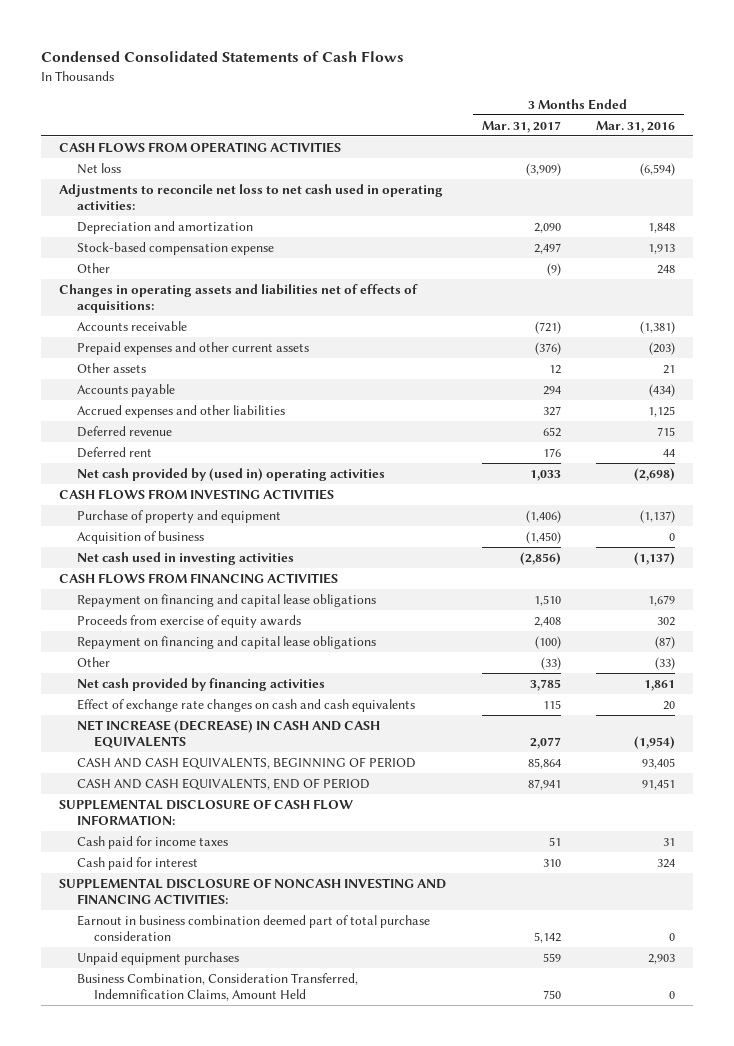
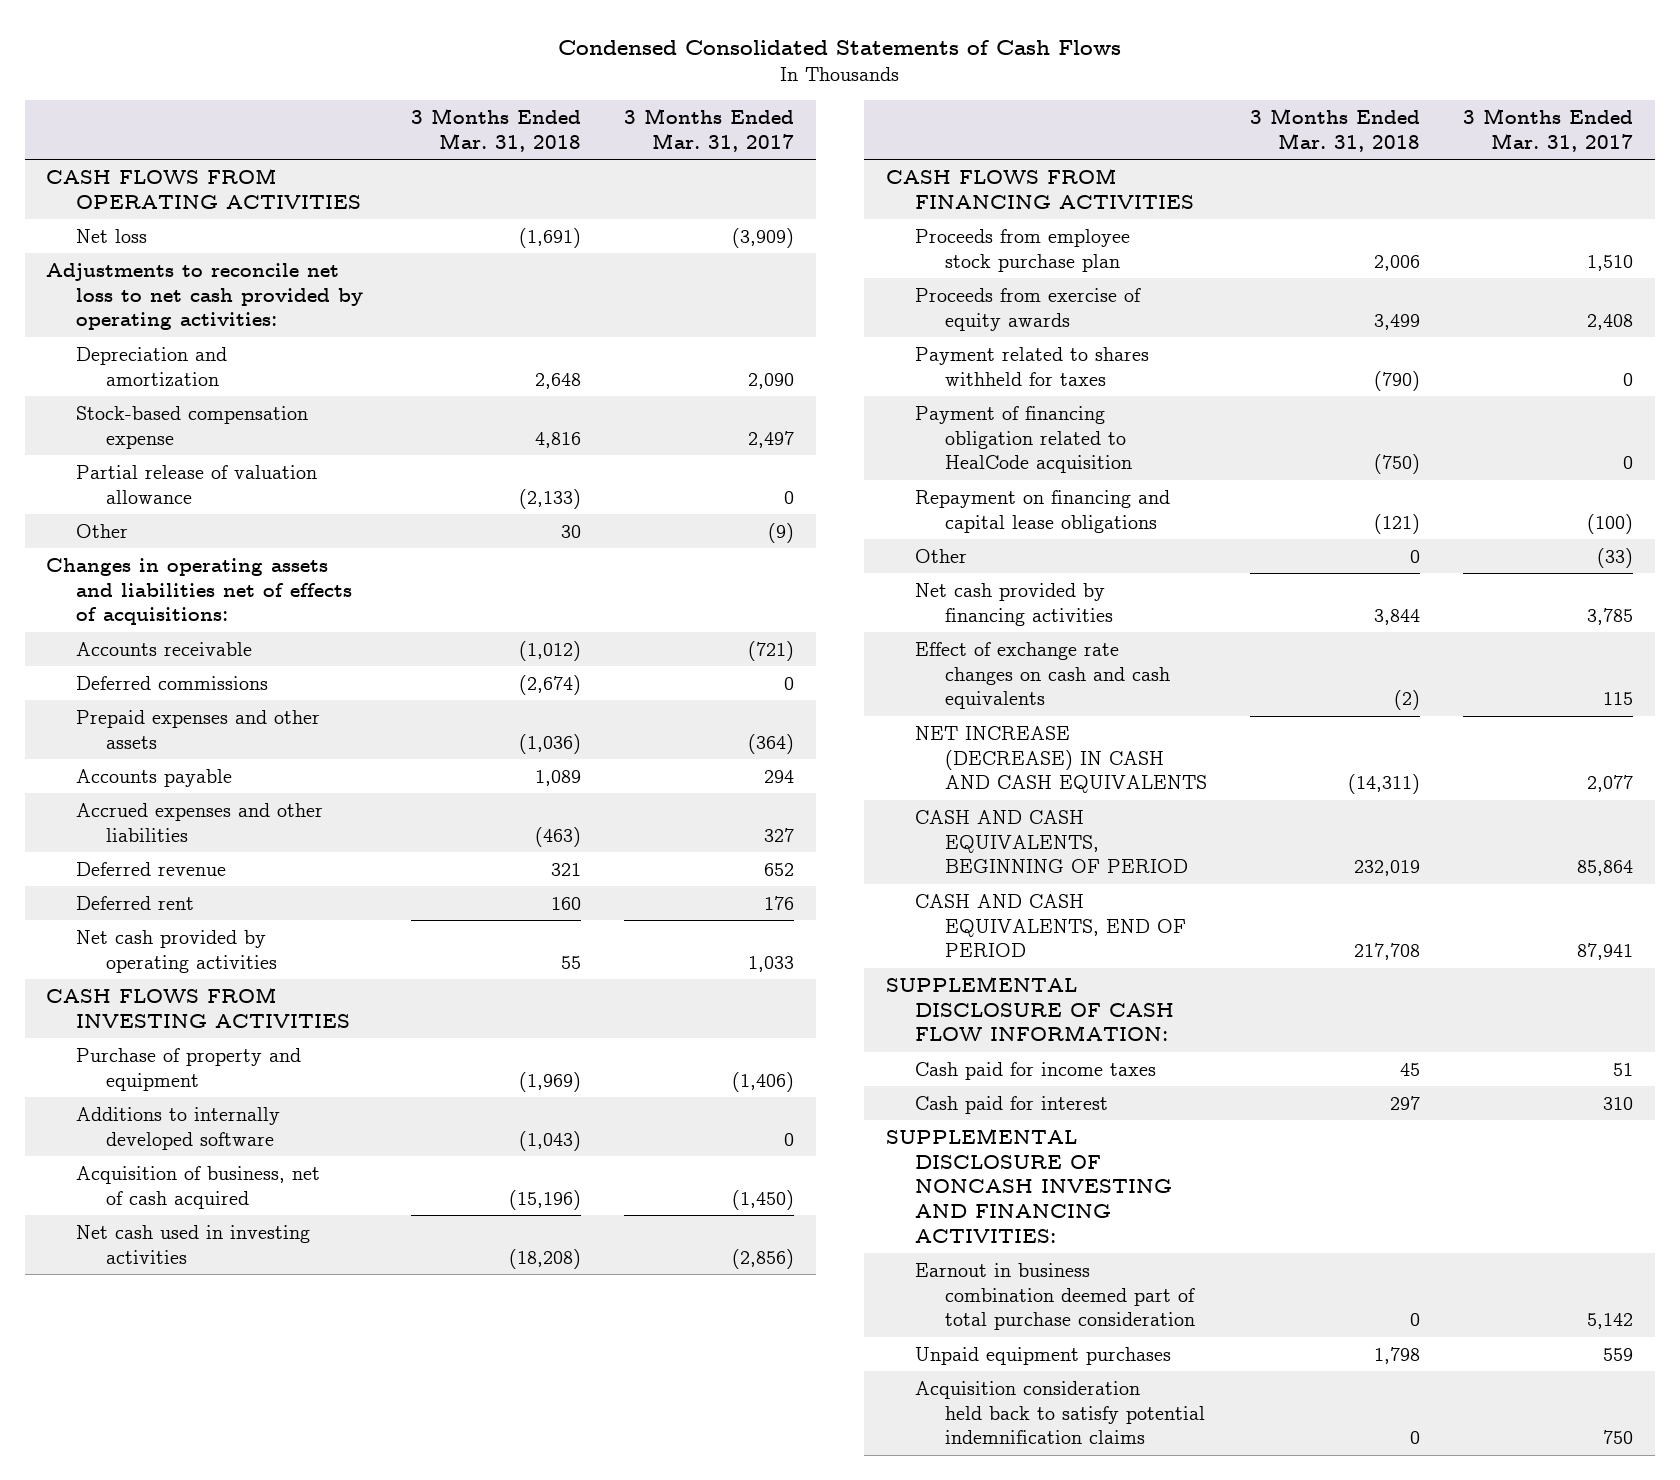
[596,120,676,133] Mar. 31, 2016 -> none
none -> [410,107,581,152] 3 Months Ended Mar. 31, 2018
[59,183,444,210] Adjustments to reconcile net loss to net cash used in operating activities: -> [46,262,364,331] Adjustments to reconcile net loss to net cash provided by operating activities:
none -> [76,464,318,504] Partial release of valuation allowance
[76,362,146,373] Other assets -> none
none -> [76,675,269,690] Deferred commissions
[76,341,309,355] Prepaid expenses and other current assets -> [76,709,321,749] Prepaid expenses and other assets
[534,341,561,355] (376) -> [748,733,795,754] (364)
[76,467,385,481] Net cash provided by (used in) operating activities -> [76,929,277,973] Net cash provided by operating activities
none -> [76,1106,281,1150] Additions to internally developed software
[76,530,204,544] Acquisition of business -> [76,1165,321,1209] Acquisition of business, net of cash acquired
[76,593,376,607] Repayment on financing and capital lease obligations -> [915,228,1131,272] Proceeds from employee stock purchase plan
none -> [915,346,1150,386] Payment related to shares withheld for taxes
none -> [915,405,1132,474] Payment of financing obligation related to HealCode acquisition
[76,972,358,1001] Business Combination, Consideration Transferred, Indemnification Claims, Amount Held -> [915,1380,1205,1445] Acquisition consideration held back to satisfy potential indemnification claims

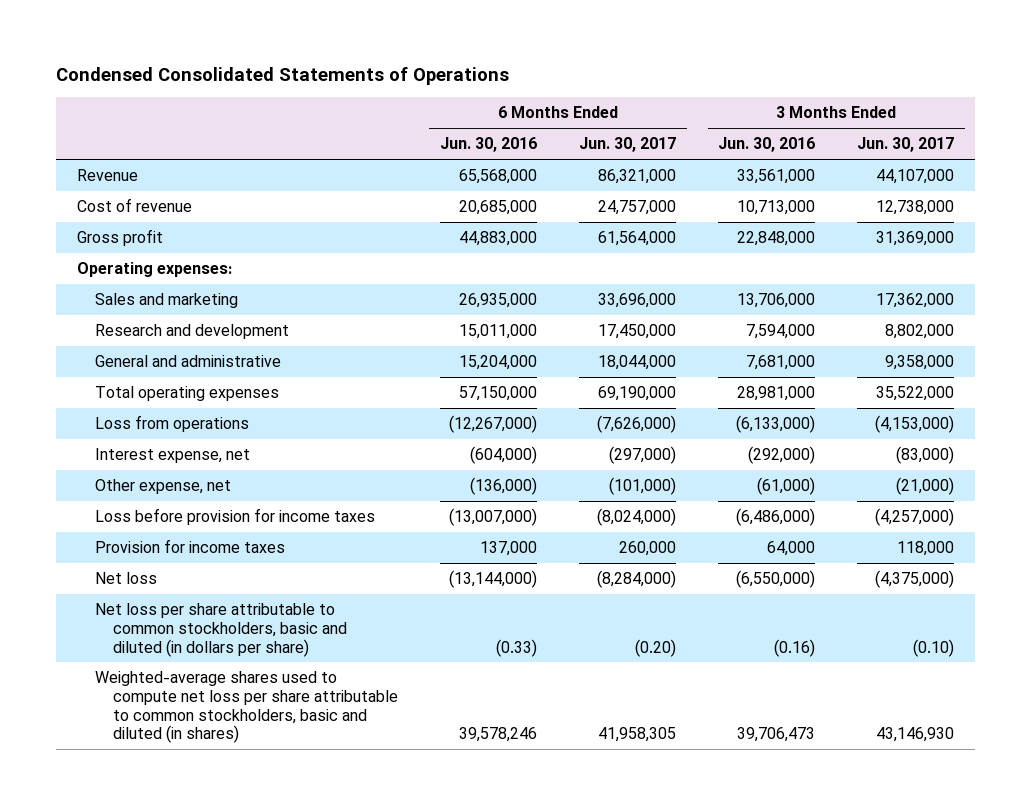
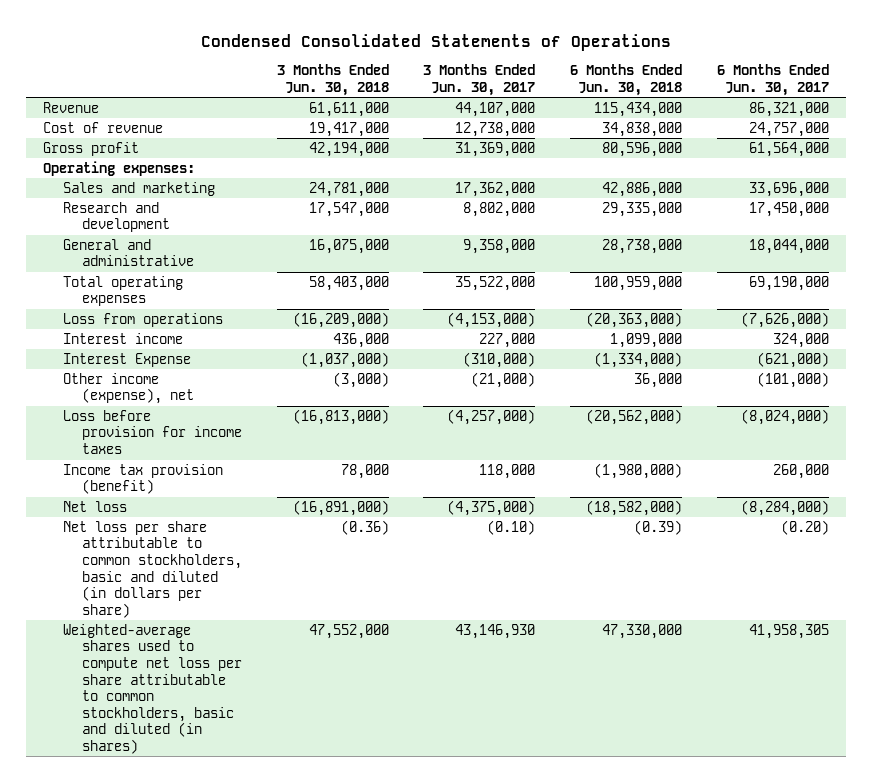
[439,137,537,153] Jun. 30, 2016 -> none
[718,137,816,153] Jun. 30, 2016 -> none
none -> [276,64,389,96] 3 Months Ended Jun. 30, 2018
none -> [570,64,683,96] 6 Months Ended Jun. 30, 2018
[94,448,250,464] Interest expense, net -> [62,332,183,344] Interest income
[609,446,677,465] (297,000) -> [772,332,829,348] 324,000
[896,446,955,465] (83,000) -> [479,332,536,348] 227,000
none -> [62,352,191,367] Interest Expense
[94,479,231,495] Other expense, net -> [62,372,195,405] Other income (expense), net
[94,539,285,554] Provision for income taxes -> [62,463,223,495] Income tax provision (benefit)

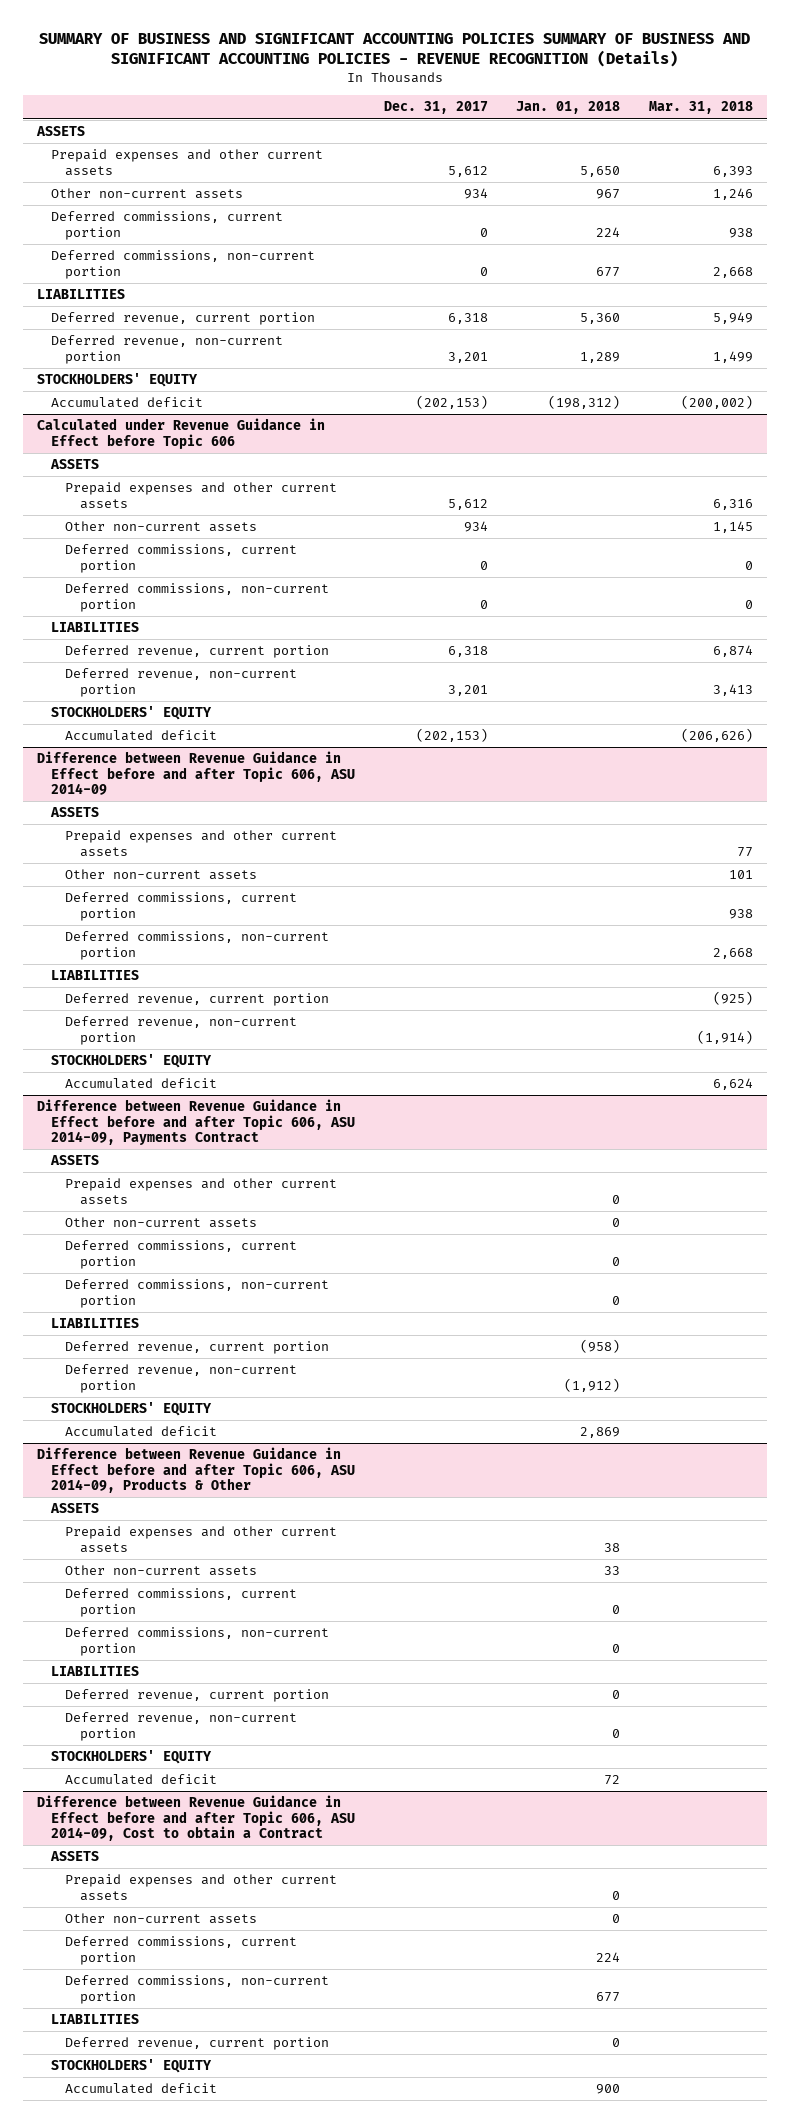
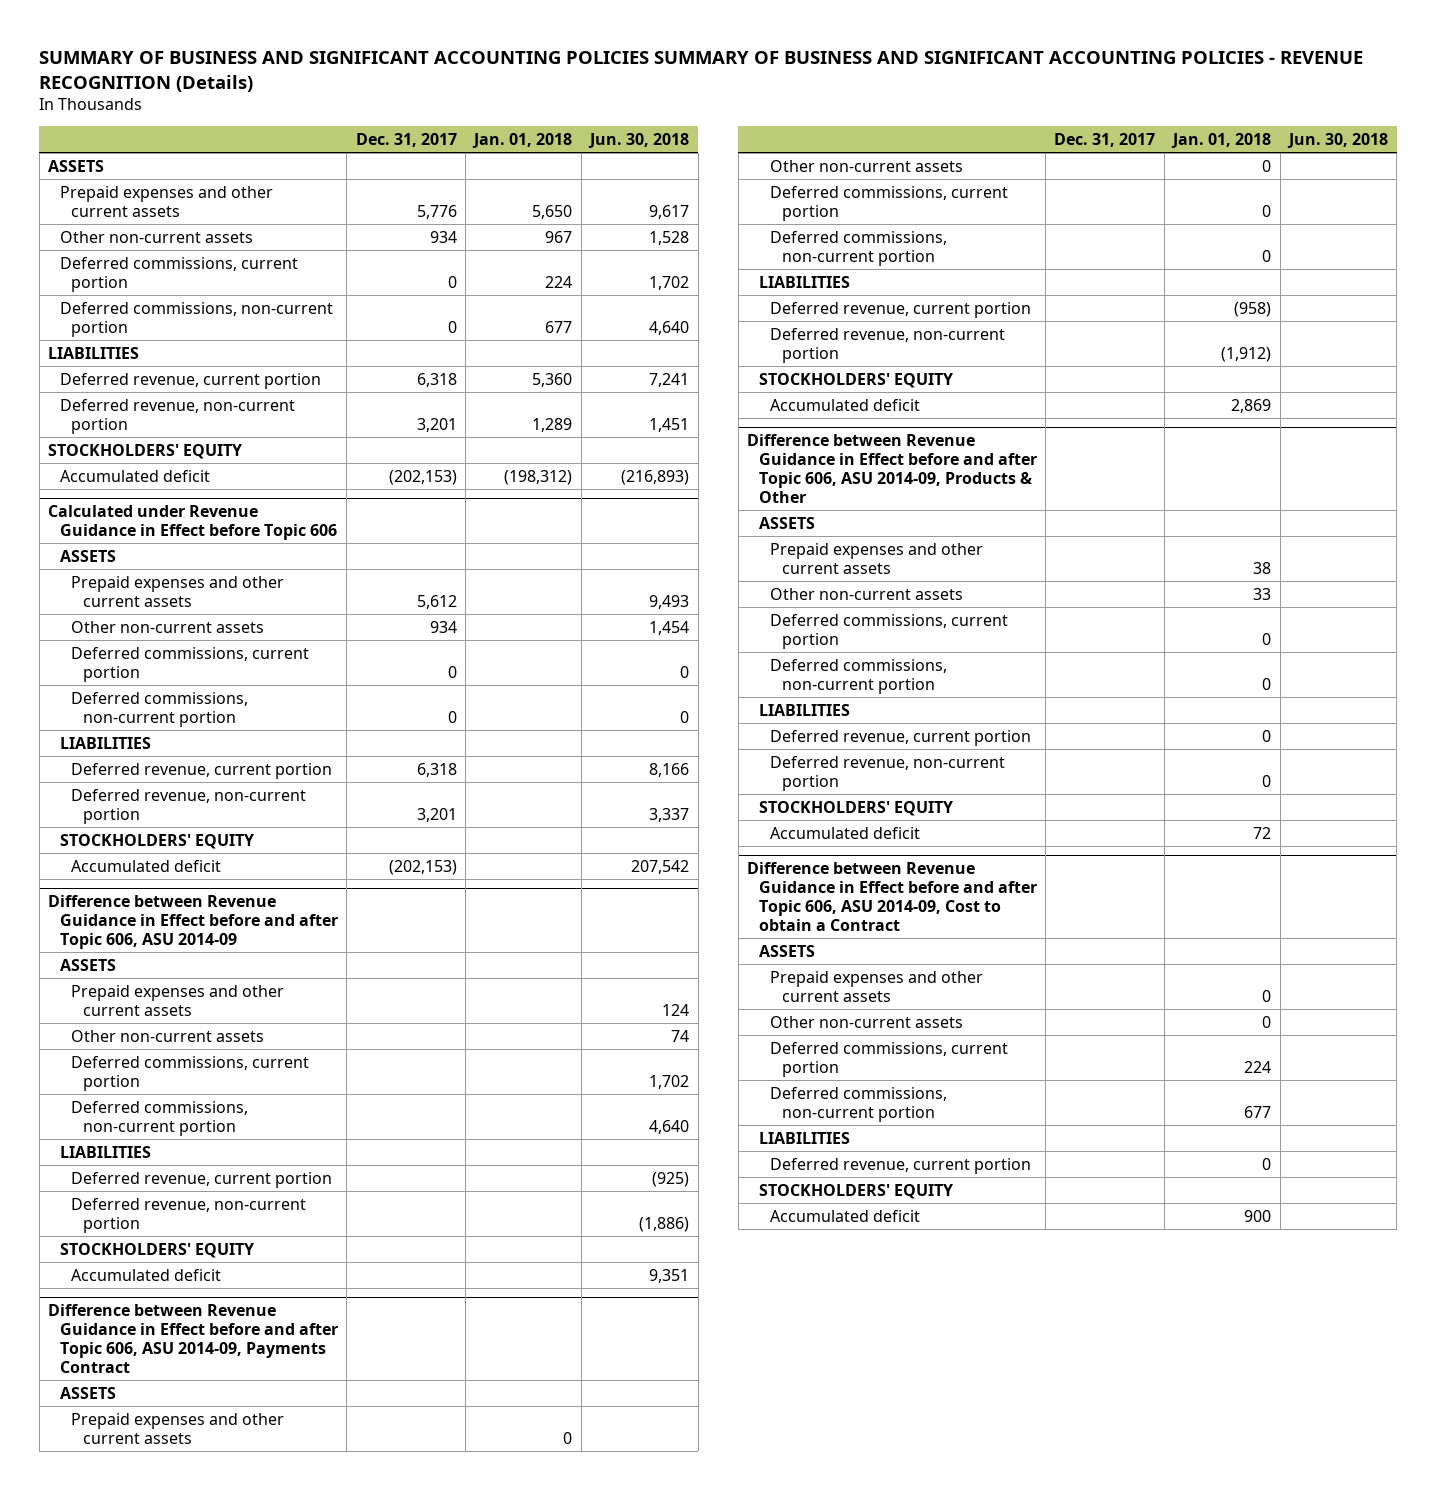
[649,101,754,115] Mar. 31, 2018 -> none
none -> [588,133,690,149] Jun. 30, 2018
[447,165,488,177] 5,612 -> [416,204,457,219] 5,776

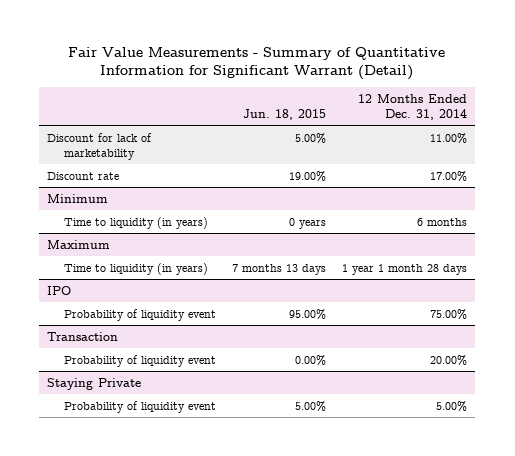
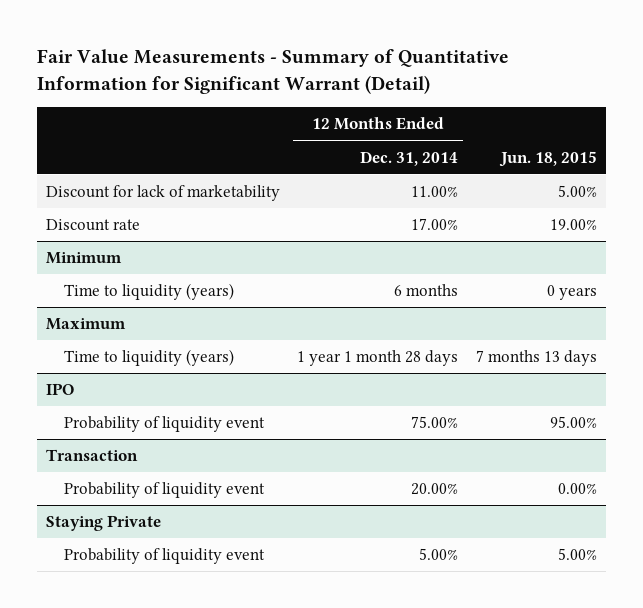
[64,216,209,229] Time to liquidity (in years) -> [63,283,234,301] Time to liquidity (years)
[64,262,209,275] Time to liquidity (in years) -> [63,349,234,367] Time to liquidity (years)

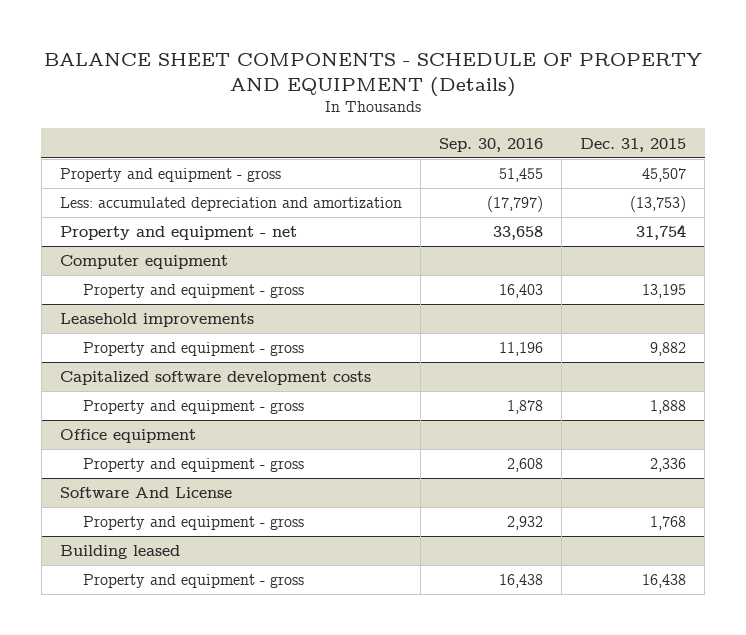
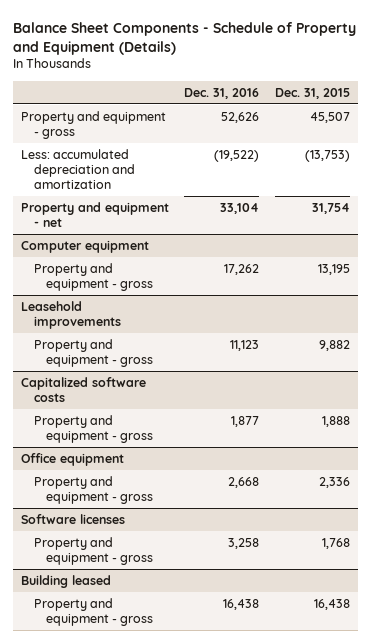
[43,52,702,97] BALANCE SHEET COMPONENTS - SCHEDULE OF PROPERTY AND EQUIPMENT (Details) -> [13,21,357,55] Balance Sheet Components - Schedule of Property and Equipment (Details)
[438,137,543,152] Sep. 30, 2016 -> none
none -> [184,87,260,99] Dec. 31, 2016
[59,371,371,386] Capitalized software development costs -> [21,376,147,403] Capitalized software costs
[59,487,232,499] Software And License -> [21,513,126,524] Software licenses

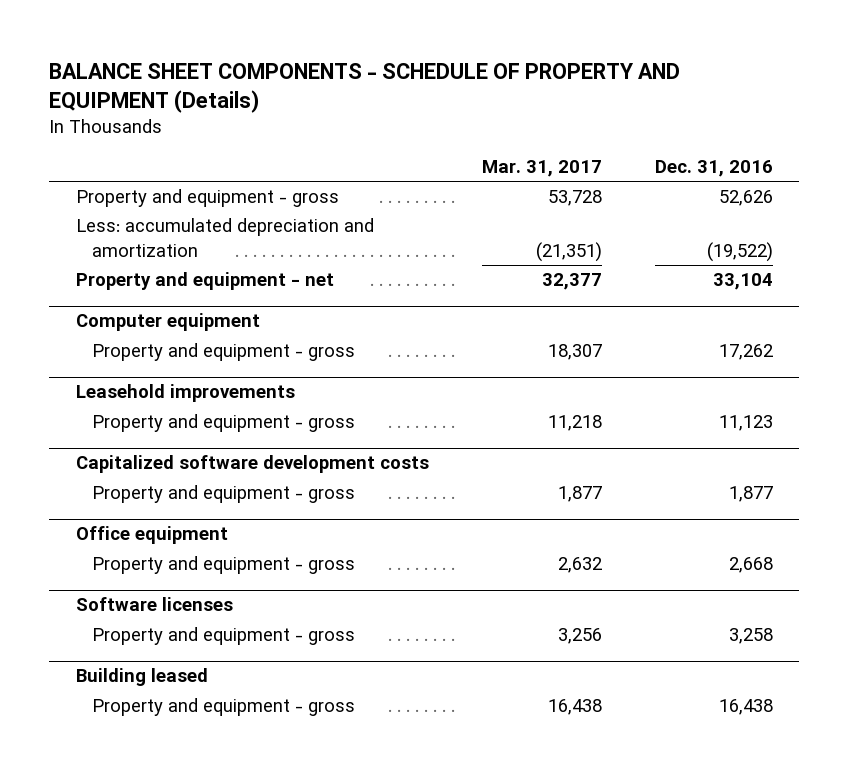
[13,21,357,55] Balance Sheet Components - Schedule of Property and Equipment (Details) -> [49,62,681,113] BALANCE SHEET COMPONENTS - SCHEDULE OF PROPERTY AND EQUIPMENT (Details)
[274,87,350,99] Dec. 31, 2015 -> none
none -> [481,159,602,177] Mar. 31, 2017
[21,376,147,403] Capitalized software costs -> [75,455,429,474] Capitalized software development costs

